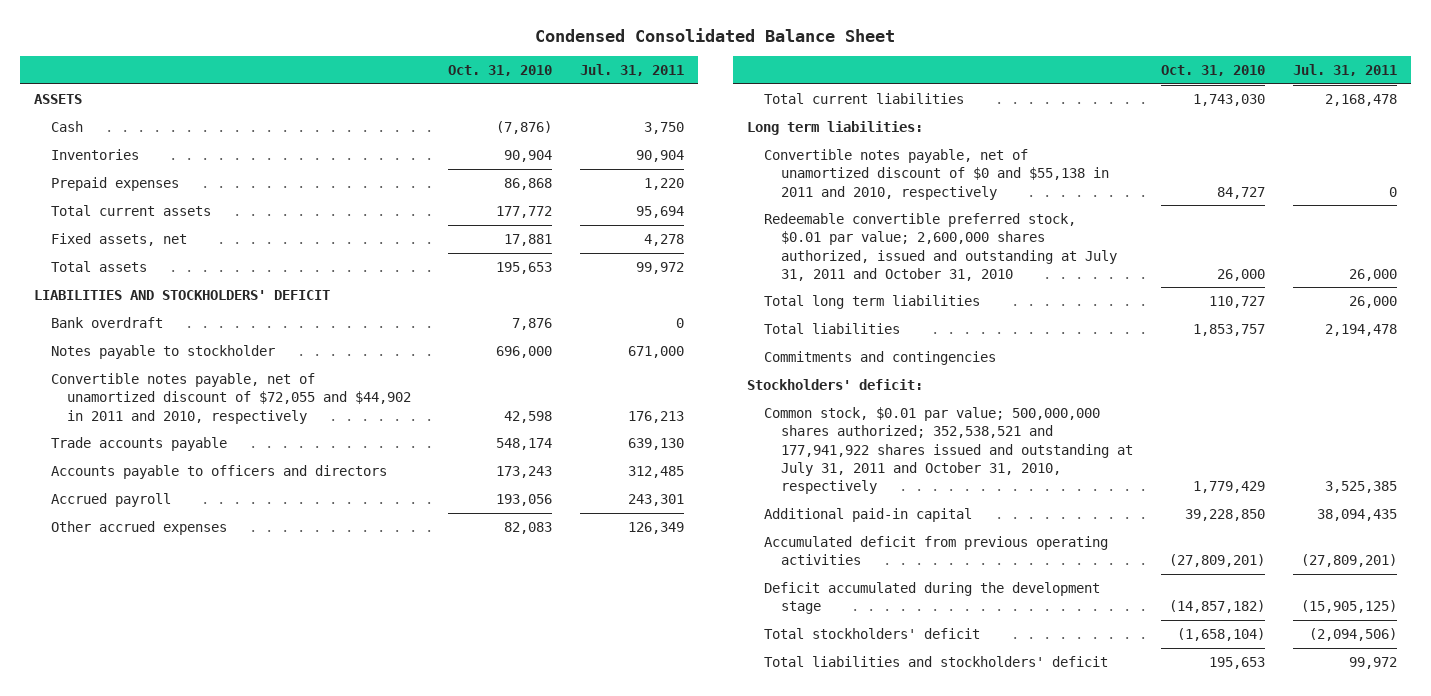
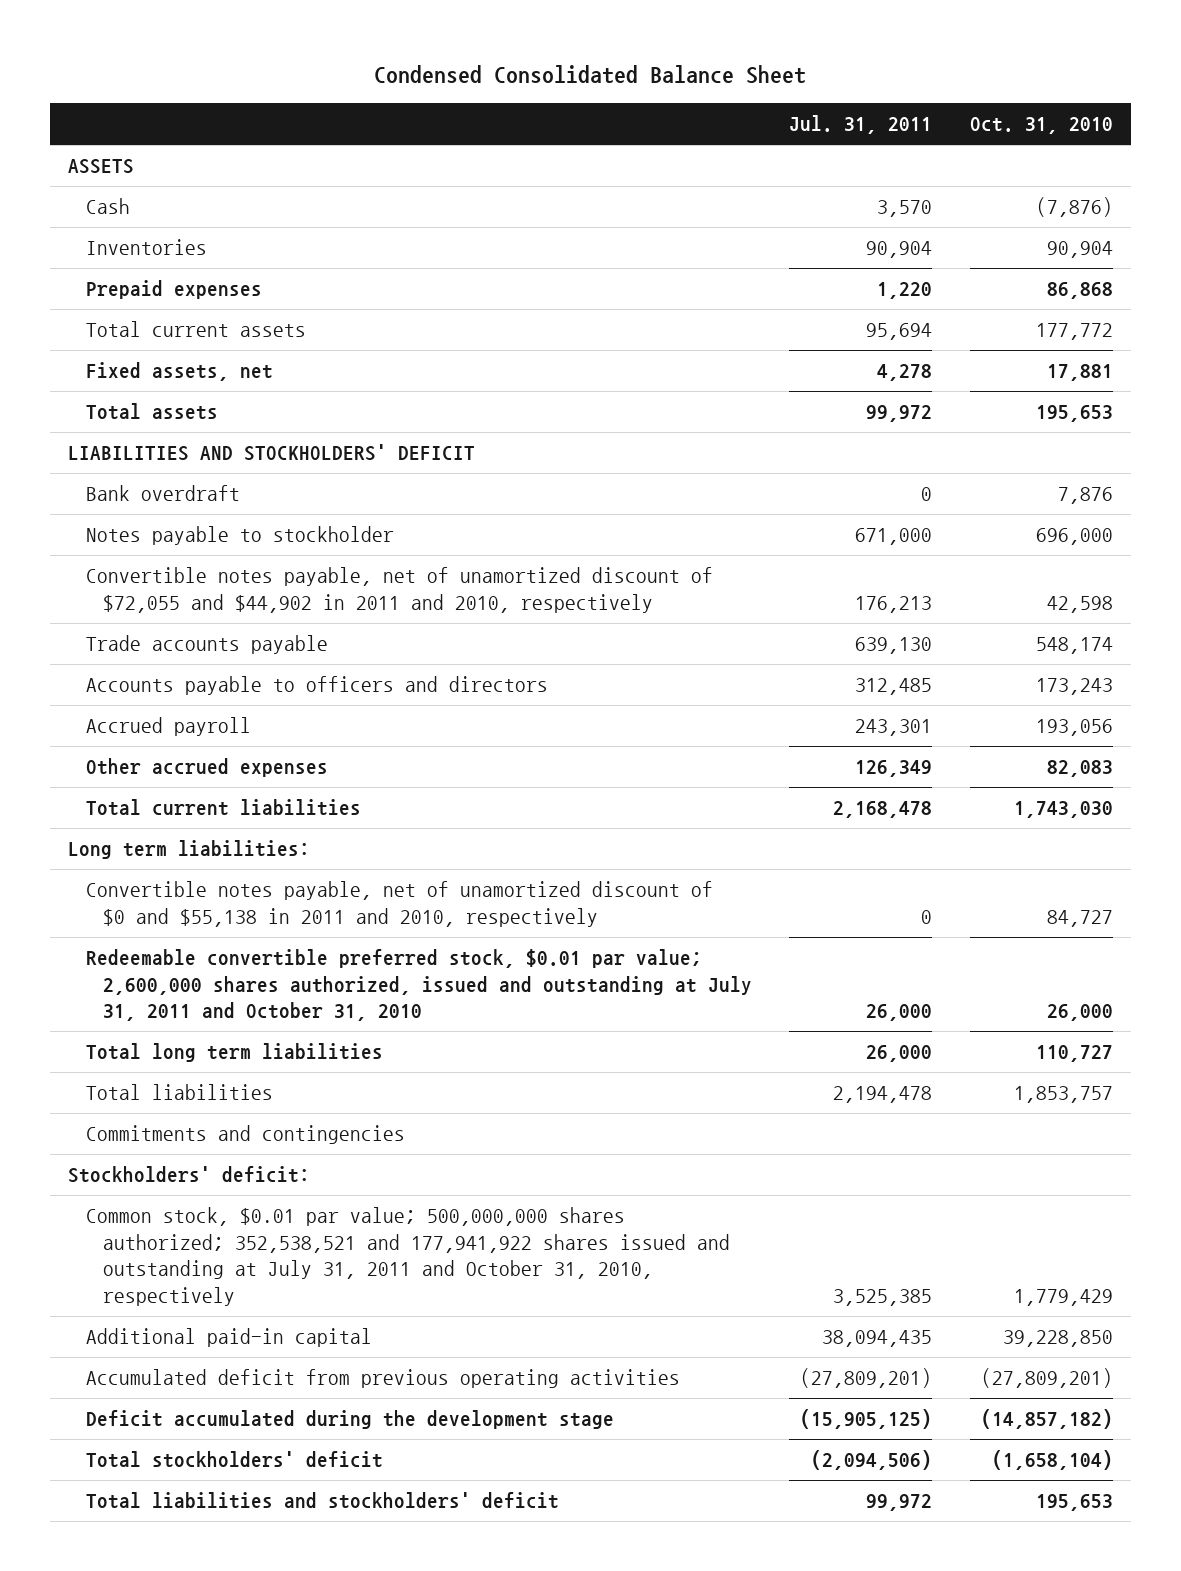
[643,122,684,135] 3,750 -> [877,200,933,218] 3,570

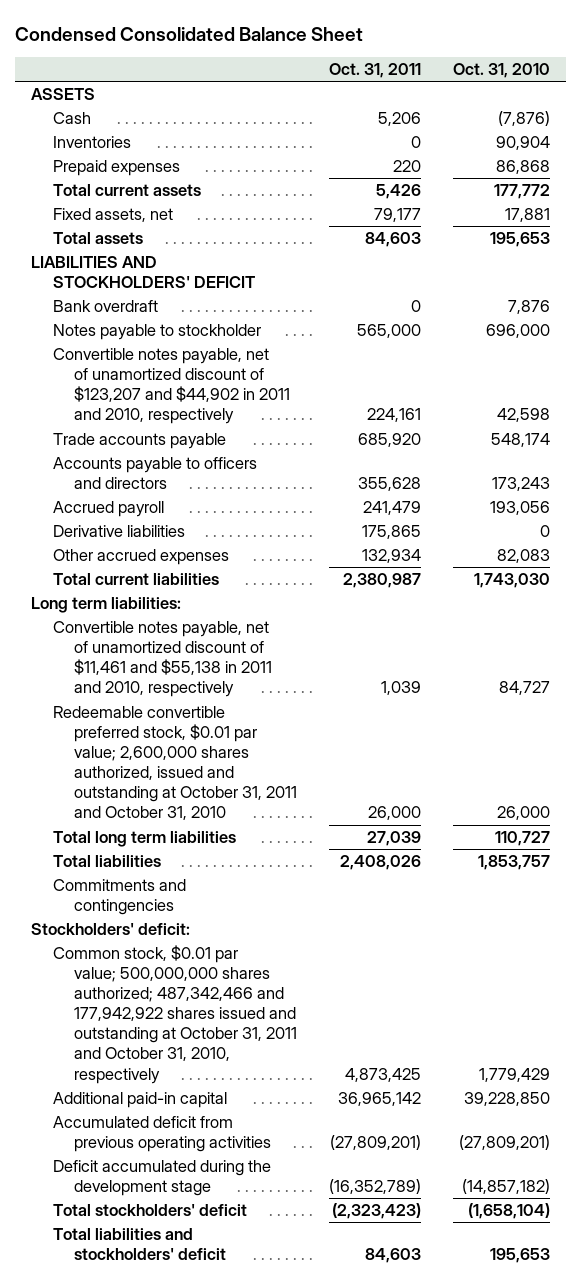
[789,115,933,135] Jul. 31, 2011 -> none
none -> [329,63,422,79] Oct. 31, 2011
[85,567,713,613] Convertible notes payable, net of unamortized discount of $72,055 and $44,902 in 2011 and 2010, respectively -> [52,348,291,425] Convertible notes payable, net of unamortized discount of $123,207 and $44,902 in 2011 and 2010, respectively
none -> [52,525,185,538] Derivative liabilities
[85,881,713,927] Convertible notes payable, net of unamortized discount of $0 and $55,138 in 2011 and 2010, respectively -> [52,621,273,698] Convertible notes payable, net of unamortized discount of $11,461 and $55,138 in 2011 and 2010, respectively
[85,949,752,1022] Redeemable convertible preferred stock, $0.01 par value; 2,600,000 shares authorized, issued and outstanding at July 31, 2011 and October 31, 2010 -> [52,706,298,821] Redeemable convertible preferred stock, $0.01 par value; 2,600,000 shares authorized, issued and outstanding at October 31, 2011 and October 31, 2010
[85,1207,730,1306] Common stock, $0.01 par value; 500,000,000 shares authorized; 352,538,521 and 177,941,922 shares issued and outstanding at July 31, 2011 and October 31, 2010, respectively -> [52,945,298,1084] Common stock, $0.01 par value; 500,000,000 shares authorized; 487,342,466 and 177,942,922 shares issued and outstanding at October 31, 2011 and October 31, 2010, respectively

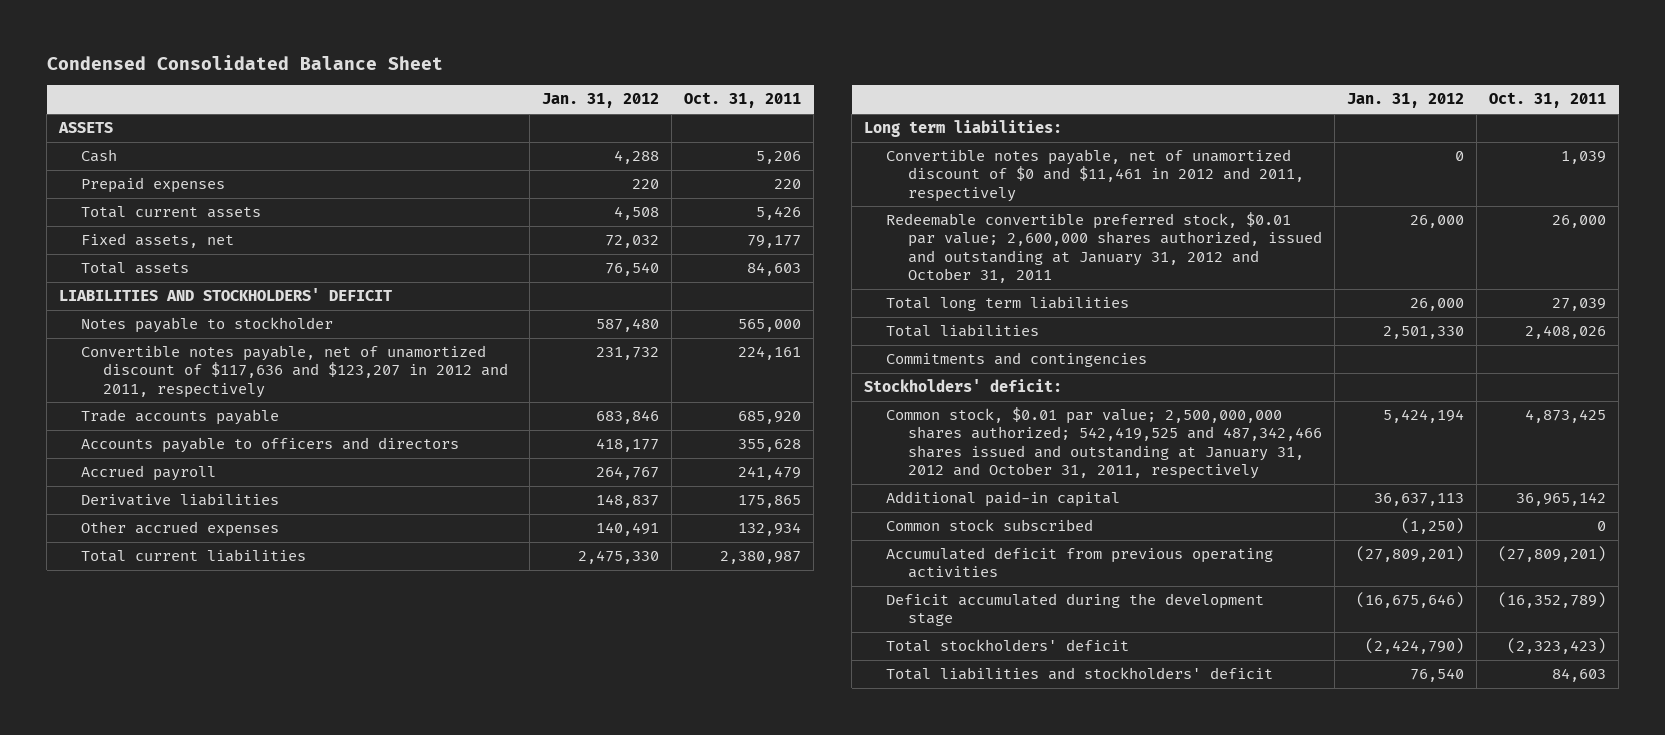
[452,63,550,79] Oct. 31, 2010 -> none
none -> [542,93,660,109] Jan. 31, 2012
[52,136,131,149] Inventories -> none
[52,300,158,313] Bank overdraft -> none
[52,348,291,425] Convertible notes payable, net of unamortized discount of $123,207 and $44,902 in 2011 and 2010, respectively -> [81,345,508,398] Convertible notes payable, net of unamortized discount of $117,636 and $123,207 in 2012 and 2011, respectively
[52,621,273,698] Convertible notes payable, net of unamortized discount of $11,461 and $55,138 in 2011 and 2010, respectively -> [885,149,1304,202] Convertible notes payable, net of unamortized discount of $0 and $11,461 in 2012 and 2011, respectively
[52,706,298,821] Redeemable convertible preferred stock, $0.01 par value; 2,600,000 shares authorized, issued and outstanding at October 31, 2011 and October 31, 2010 -> [885,212,1322,283] Redeemable convertible preferred stock, $0.01 par value; 2,600,000 shares authorized, issued and outstanding at January 31, 2012 and October 31, 2011
[52,945,298,1084] Common stock, $0.01 par value; 500,000,000 shares authorized; 487,342,466 and 177,942,922 shares issued and outstanding at October 31, 2011 and October 31, 2010, respectively -> [885,407,1322,479] Common stock, $0.01 par value; 2,500,000,000 shares authorized; 542,419,525 and 487,342,466 shares issued and outstanding at January 31, 2012 and October 31, 2011, respectively
none -> [885,519,1093,532] Common stock subscribed

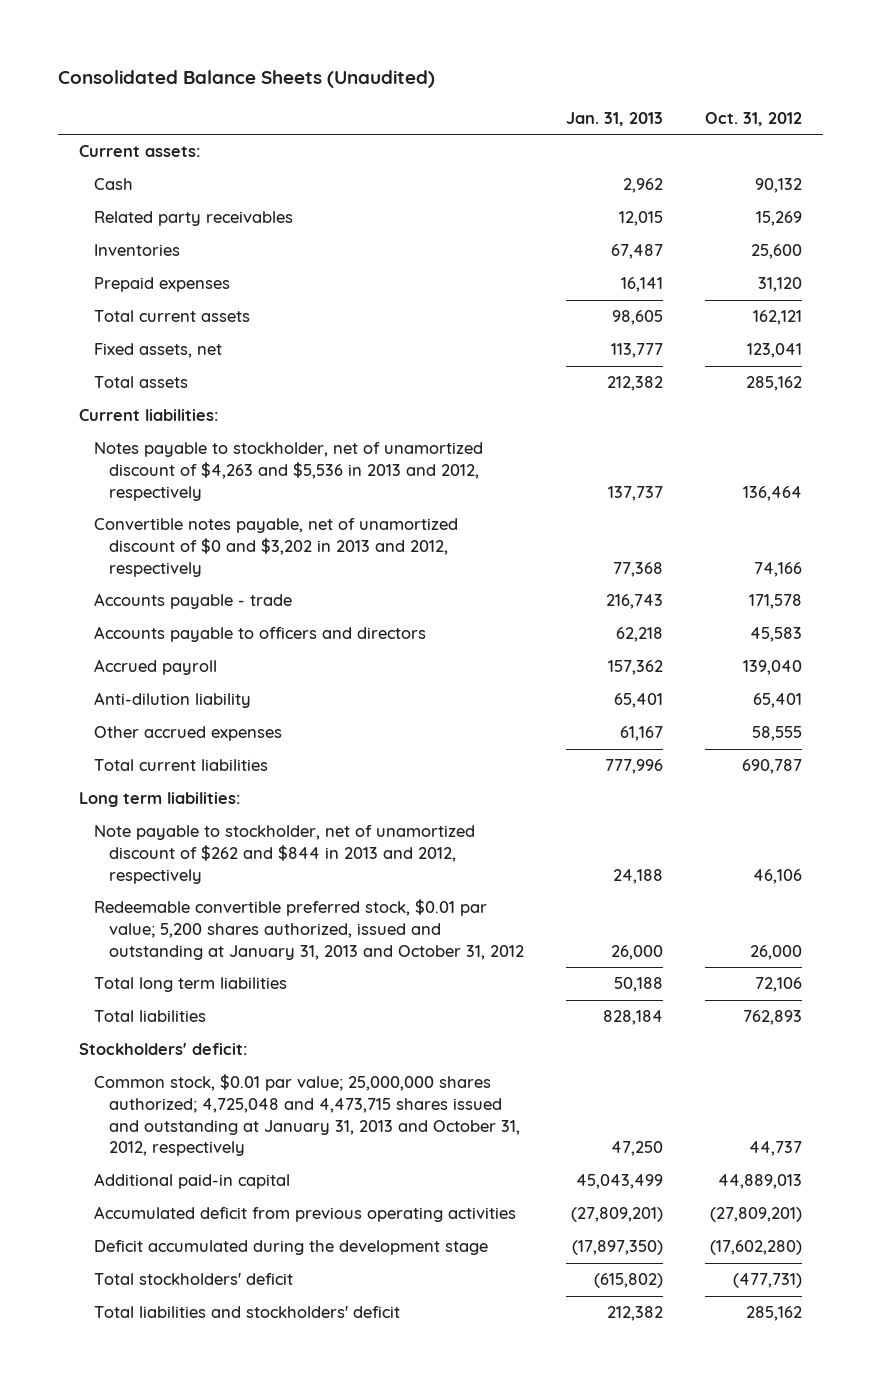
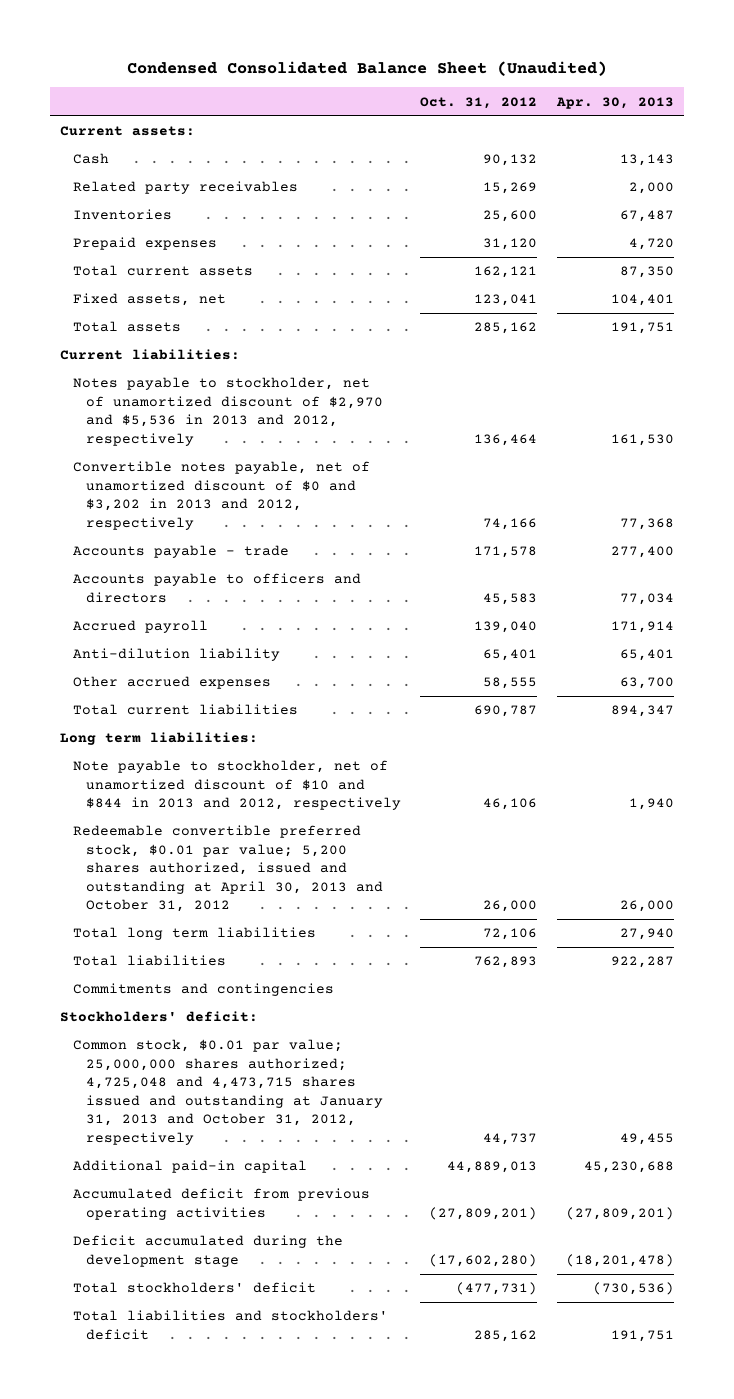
[58,70,436,89] Consolidated Balance Sheets (Unaudited) -> [126,60,607,76] Condensed Consolidated Balance Sheet (Unaudited)
[566,111,664,126] Jan. 31, 2013 -> none
none -> [555,96,674,109] Apr. 30, 2013
[94,442,484,501] Notes payable to stockholder, net of unamortized discount of $4,263 and $5,536 in 2013 and 2012, respectively -> [72,377,384,446] Notes payable to stockholder, net of unamortized discount of $2,970 and $5,536 in 2013 and 2012, respectively
[94,825,476,884] Note payable to stockholder, net of unamortized discount of $262 and $844 in 2013 and 2012, respectively -> [72,760,402,811] Note payable to stockholder, net of unamortized discount of $10 and $844 in 2013 and 2012, respectively
[94,899,525,960] Redeemable convertible preferred stock, $0.01 par value; 5,200 shares authorized, issued and outstanding at January 31, 2013 and October 31, 2012 -> [72,825,384,913] Redeemable convertible preferred stock, $0.01 par value; 5,200 shares authorized, issued and outstanding at April 30, 2013 and October 31, 2012
none -> [72,983,334,997] Commitments and contingencies

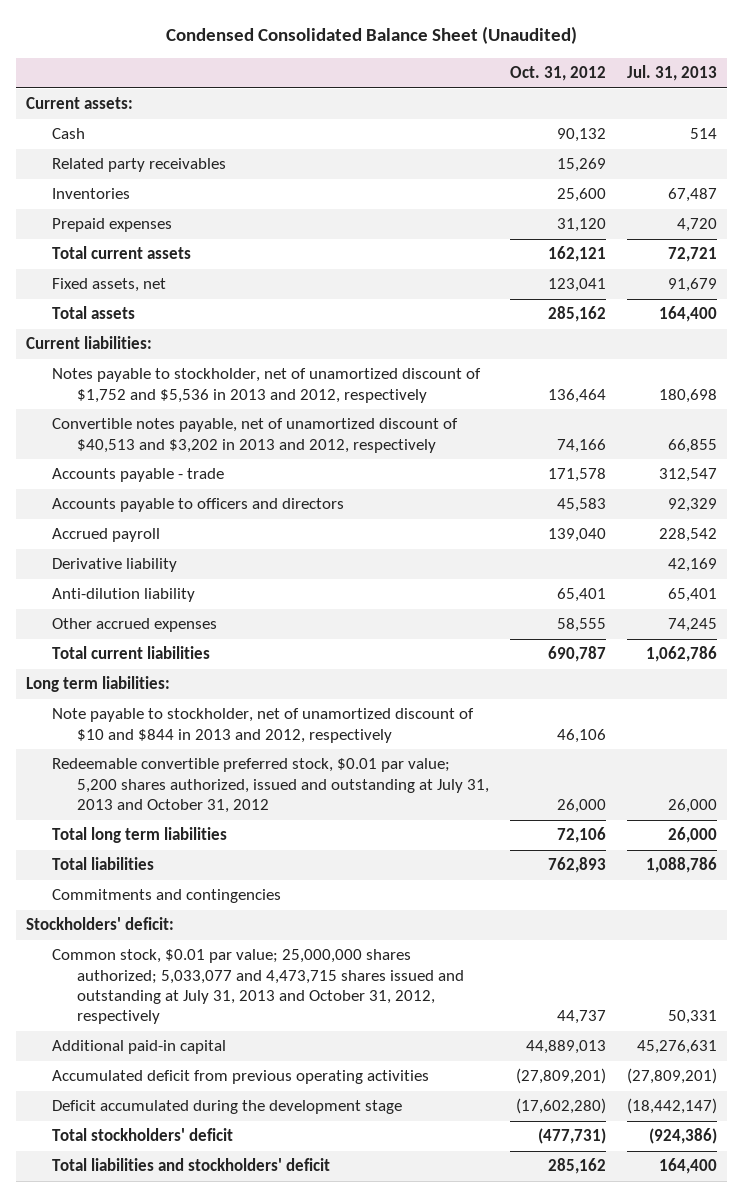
[555,96,674,109] Apr. 30, 2013 -> none
none -> [626,65,717,82] Jul. 31, 2013
[72,377,384,446] Notes payable to stockholder, net of unamortized discount of $2,970 and $5,536 in 2013 and 2012, respectively -> [51,368,481,403] Notes payable to stockholder, net of unamortized discount of $1,752 and $5,536 in 2013 and 2012, respectively
[72,461,370,530] Convertible notes payable, net of unamortized discount of $0 and $3,202 in 2013 and 2012, respectively -> [51,418,458,453] Convertible notes payable, net of unamortized discount of $40,513 and $3,202 in 2013 and 2012, respectively
none -> [51,558,177,573] Derivative liability
[72,825,384,913] Redeemable convertible preferred stock, $0.01 par value; 5,200 shares authorized, issued and outstanding at April 30, 2013 and October 31, 2012 -> [51,758,490,813] Redeemable convertible preferred stock, $0.01 par value; 5,200 shares authorized, issued and outstanding at July 31, 2013 and October 31, 2012
[72,1039,384,1145] Common stock, $0.01 par value; 25,000,000 shares authorized; 4,725,048 and 4,473,715 shares issued and outstanding at January 31, 2013 and October 31, 2012, respectively -> [51,949,465,1024] Common stock, $0.01 par value; 25,000,000 shares authorized; 5,033,077 and 4,473,715 shares issued and outstanding at July 31, 2013 and October 31, 2012, respectively

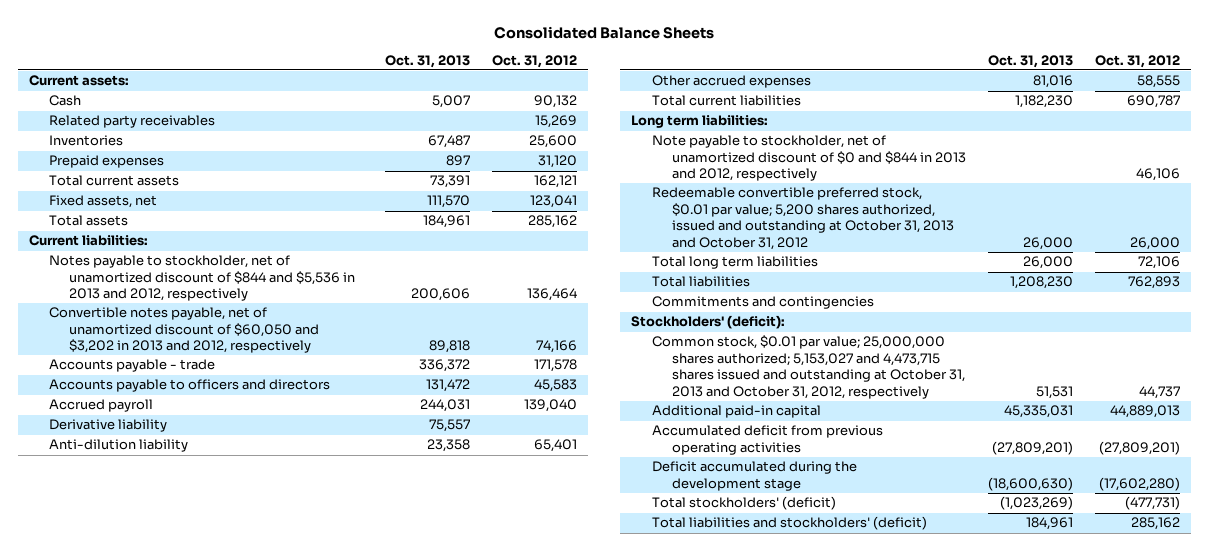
[165,26,577,45] Condensed Consolidated Balance Sheet (Unaudited) -> [494,25,715,39] Consolidated Balance Sheets
[626,65,717,82] Jul. 31, 2013 -> none
none -> [385,54,471,68] Oct. 31, 2013
[51,368,481,403] Notes payable to stockholder, net of unamortized discount of $1,752 and $5,536 in 2013 and 2012, respectively -> [48,255,355,302] Notes payable to stockholder, net of unamortized discount of $844 and $5,536 in 2013 and 2012, respectively
[51,418,458,453] Convertible notes payable, net of unamortized discount of $40,513 and $3,202 in 2013 and 2012, respectively -> [48,307,319,354] Convertible notes payable, net of unamortized discount of $60,050 and $3,202 in 2013 and 2012, respectively
[51,708,474,743] Note payable to stockholder, net of unamortized discount of $10 and $844 in 2013 and 2012, respectively -> [651,135,966,182] Note payable to stockholder, net of unamortized discount of $0 and $844 in 2013 and 2012, respectively
[51,758,490,813] Redeemable convertible preferred stock, $0.01 par value; 5,200 shares authorized, issued and outstanding at July 31, 2013 and October 31, 2012 -> [651,187,954,250] Redeemable convertible preferred stock, $0.01 par value; 5,200 shares authorized, issued and outstanding at October 31, 2013 and October 31, 2012
[26,917,175,931] Stockholders' deficit: -> [631,315,786,330] Stockholders' (deficit):
[51,949,465,1024] Common stock, $0.01 par value; 25,000,000 shares authorized; 5,033,077 and 4,473,715 shares issued and outstanding at July 31, 2013 and October 31, 2012, respectively -> [651,335,965,399] Common stock, $0.01 par value; 25,000,000 shares authorized; 5,153,027 and 4,473,715 shares issued and outstanding at October 31, 2013 and October 31, 2012, respectively
[51,1128,233,1142] Total stockholders' deficit -> [651,496,836,511] Total stockholders' (deficit)
[51,1158,330,1172] Total liabilities and stockholders' deficit -> [651,516,927,531] Total liabilities and stockholders' (deficit)

